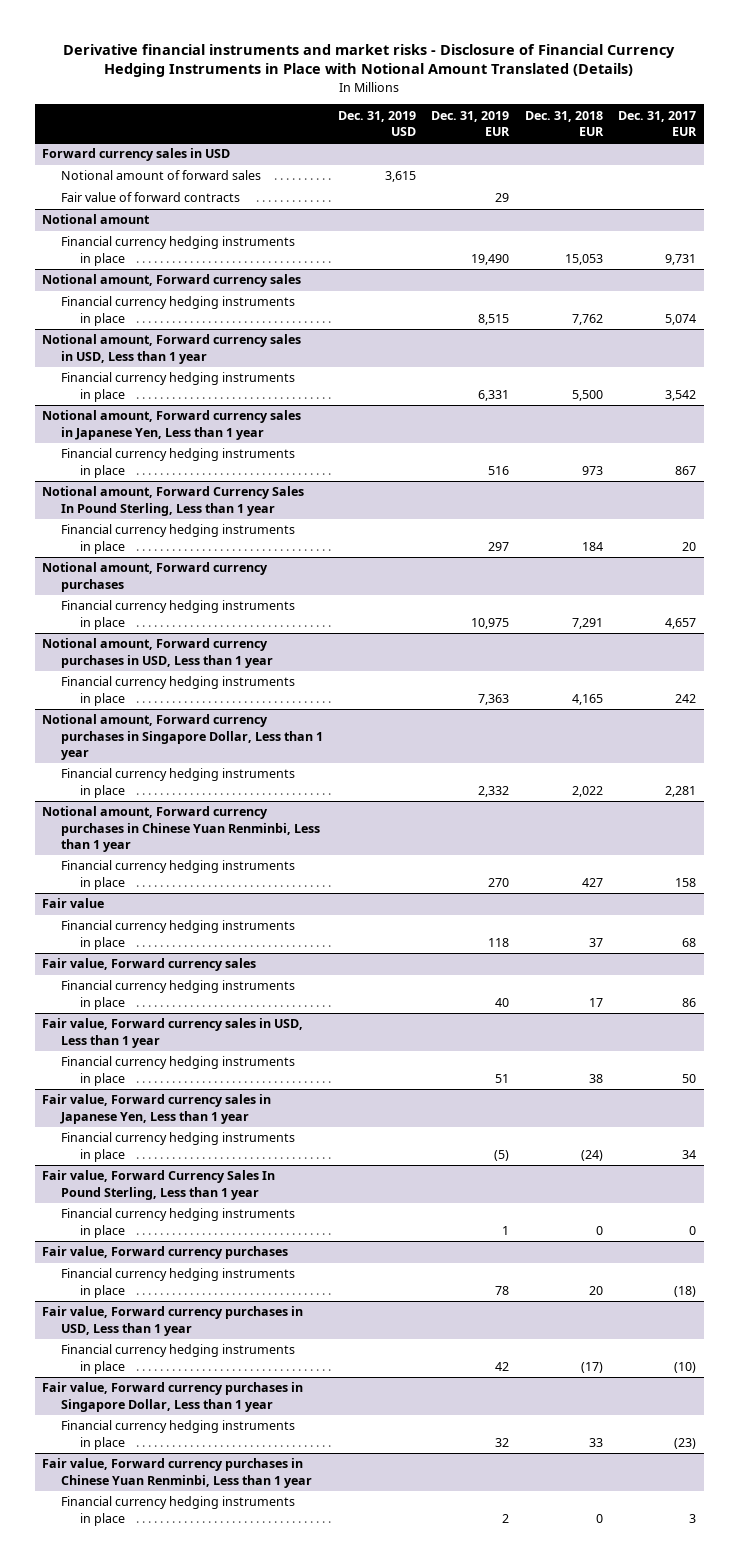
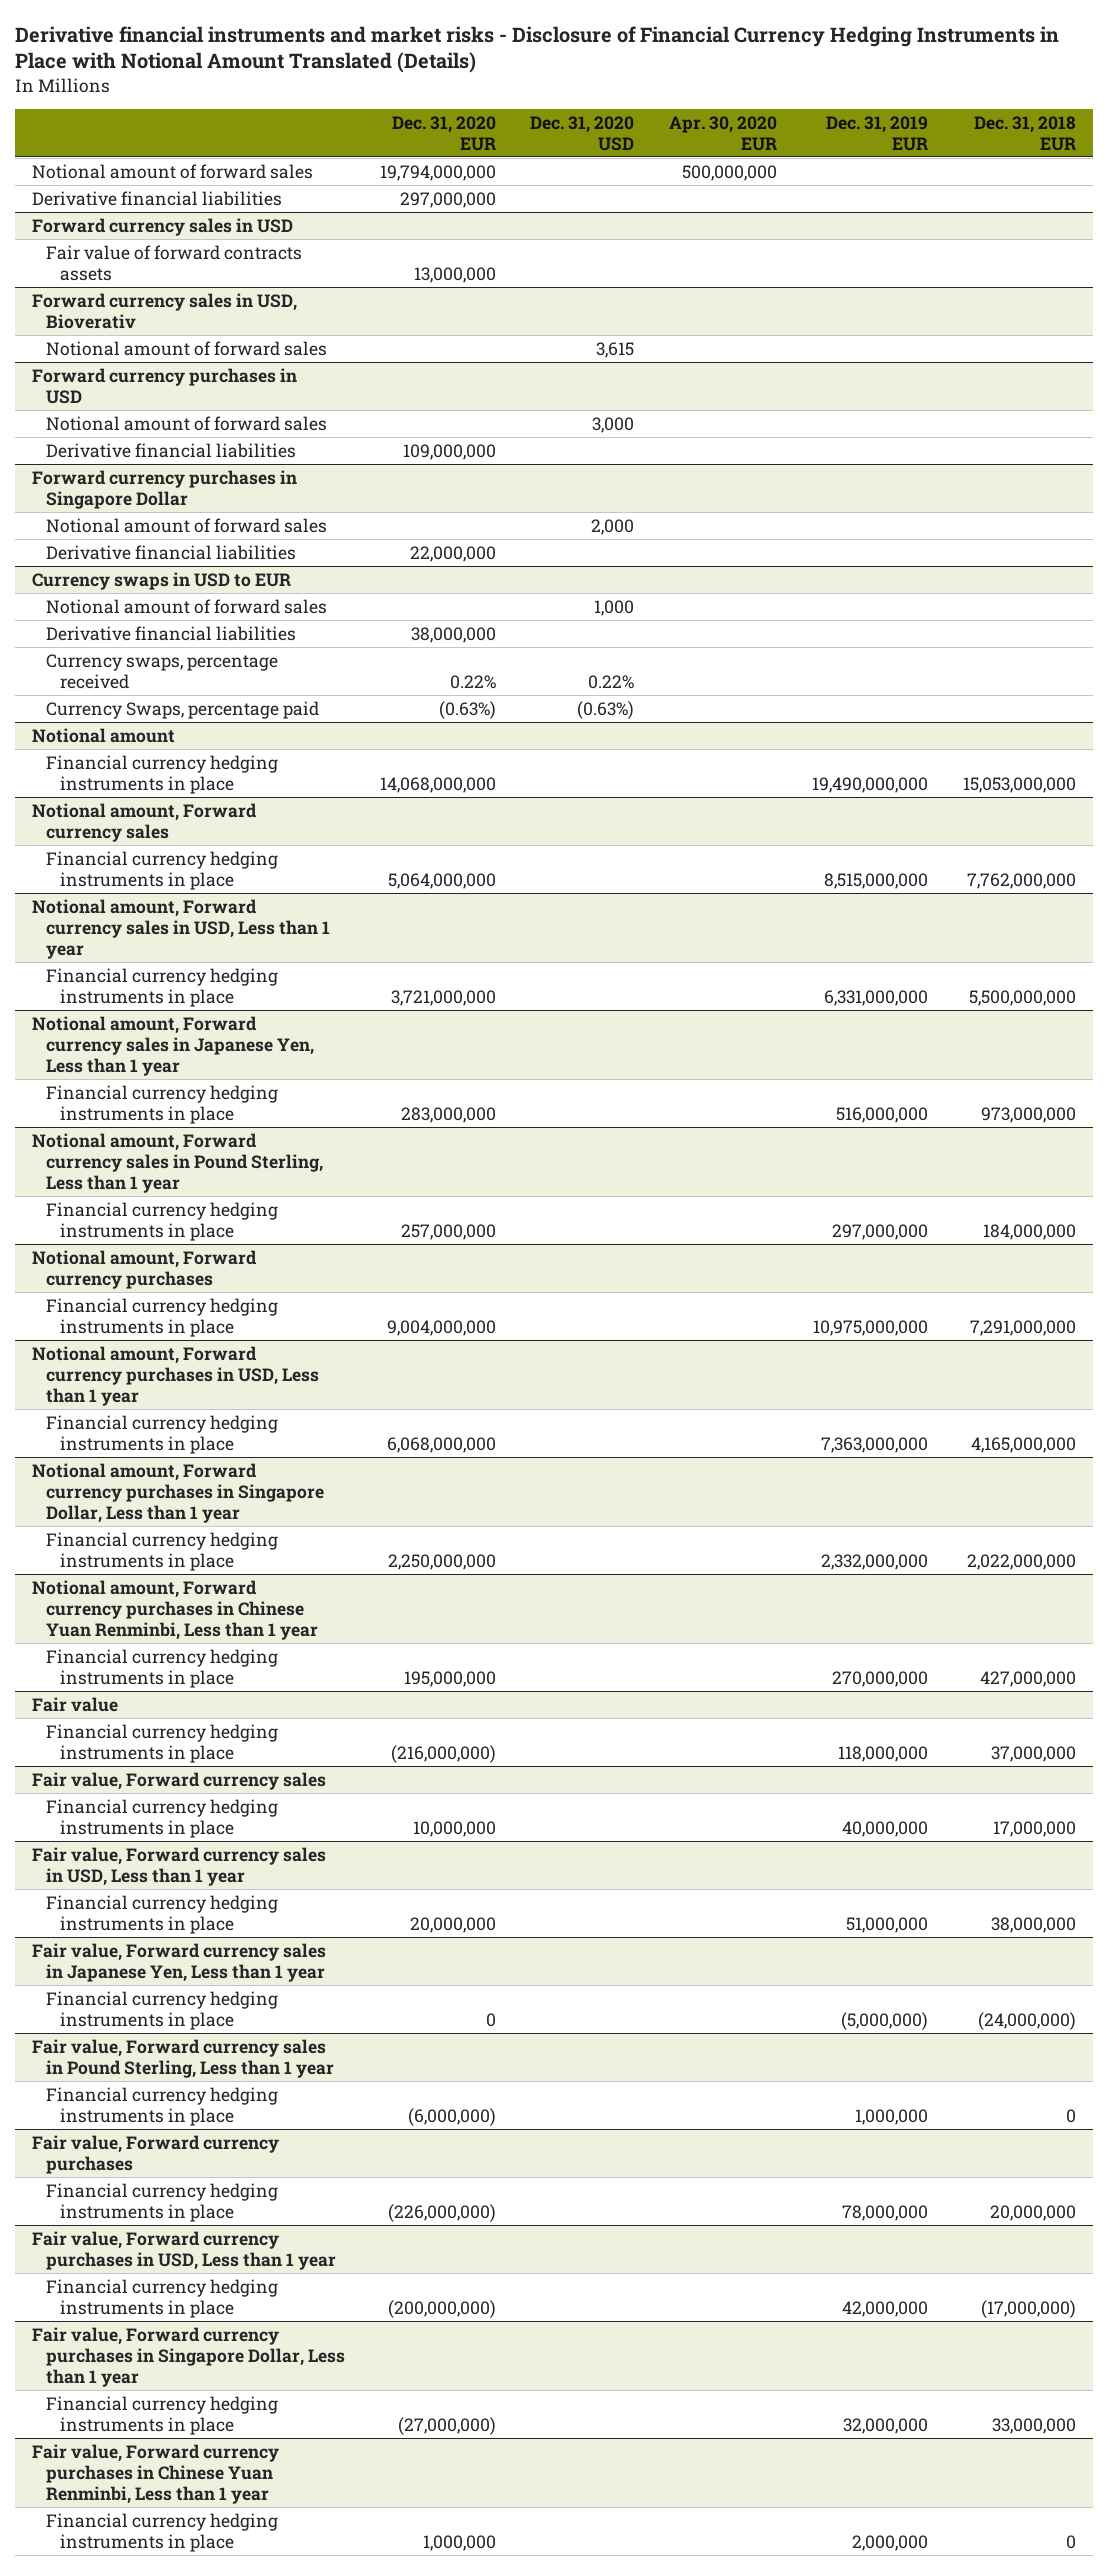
[338,110,417,137] Dec. 31, 2019 USD -> none
[617,110,697,137] Dec. 31, 2017 EUR -> none
none -> [391,115,496,151] Dec. 31, 2020 EUR
none -> [530,115,635,151] Dec. 31, 2020 USD
none -> [669,115,778,151] Apr. 30, 2020 EUR
none -> [31,163,313,179] Notional amount of forward sales
none -> [31,190,282,206] Derivative financial liabilities
none -> [46,244,303,281] Fair value of forward contracts assets
none -> [31,292,297,329] Forward currency sales in USD, Bioverativ
[61,192,241,203] Fair value of forward contracts -> none
none -> [31,367,297,404] Forward currency purchases in USD
none -> [46,415,328,431] Notional amount of forward sales
none -> [46,442,297,458] Derivative financial liabilities
none -> [31,469,297,509] Forward currency purchases in Singapore Dollar
none -> [46,517,328,533] Notional amount of forward sales
none -> [46,544,297,560] Derivative financial liabilities
none -> [31,571,291,590] Currency swaps in USD to EUR
none -> [46,598,328,614] Notional amount of forward sales
none -> [46,625,297,641] Derivative financial liabilities
none -> [46,653,279,689] Currency swaps, percentage received
none -> [46,700,320,719] Currency Swaps, percentage paid
[471,253,510,265] 19,490 -> [811,776,928,793] 19,490,000,000
[564,253,603,265] 15,053 -> [962,776,1076,793] 15,053,000,000
[478,313,510,325] 8,515 -> [823,872,928,889] 8,515,000,000
[571,313,603,325] 7,762 -> [966,872,1076,889] 7,762,000,000
[478,389,510,401] 6,331 -> [823,989,928,1006] 6,331,000,000
[571,389,603,401] 5,500 -> [968,989,1076,1006] 5,500,000,000
[488,465,510,475] 516 -> [835,1106,928,1123] 516,000,000
[581,465,603,475] 973 -> [980,1106,1076,1123] 973,000,000
[42,486,305,516] Notional amount, Forward Currency Sales In Pound Sterling, Less than 1 year -> [31,1132,324,1193] Notional amount, Forward currency sales in Pound Sterling, Less than 1 year
[488,541,510,551] 297 -> [831,1223,928,1240] 297,000,000
[581,541,603,551] 184 -> [982,1223,1076,1240] 184,000,000
[471,617,510,629] 10,975 -> [812,1319,928,1336] 10,975,000,000
[571,617,603,629] 7,291 -> [969,1319,1076,1336] 7,291,000,000
[478,693,510,705] 7,363 -> [820,1436,928,1453] 7,363,000,000
[571,693,603,705] 4,165 -> [970,1436,1076,1453] 4,165,000,000
[478,785,510,797] 2,332 -> [820,1553,928,1570] 2,332,000,000
[571,785,603,797] 2,022 -> [966,1553,1076,1570] 2,022,000,000
[488,877,510,887] 270 -> [831,1670,928,1687] 270,000,000
[581,877,603,887] 427 -> [979,1670,1076,1687] 427,000,000
[488,937,510,947] 118 -> [837,1745,928,1762] 118,000,000
[588,937,603,947] 37 -> [990,1745,1076,1762] 37,000,000
[495,997,510,1007] 40 -> [841,1820,928,1837] 40,000,000
[588,997,603,1007] 17 -> [992,1820,1076,1837] 17,000,000
[495,1073,510,1083] 51 -> [845,1916,928,1933] 51,000,000
[588,1073,603,1083] 38 -> [990,1916,1076,1933] 38,000,000
[494,1149,510,1161] (5) -> [840,2011,928,2030] (5,000,000)
[580,1149,603,1161] (24) -> [977,2011,1076,2030] (24,000,000)
[42,1170,276,1200] Fair value, Forward Currency Sales In Pound Sterling, Less than 1 year -> [31,2038,335,2078] Fair value, Forward currency sales in Pound Sterling, Less than 1 year
[502,1225,510,1235] 1 -> [854,2108,928,2125] 1,000,000
[495,1285,510,1295] 78 -> [841,2204,928,2221] 78,000,000
[588,1285,603,1295] 20 -> [989,2204,1076,2221] 20,000,000
[495,1361,510,1371] 42 -> [841,2300,928,2317] 42,000,000
[580,1361,603,1373] (17) -> [980,2299,1076,2318] (17,000,000)
[495,1437,510,1447] 32 -> [842,2417,928,2434] 32,000,000
[588,1437,603,1447] 33 -> [991,2417,1076,2434] 33,000,000
[502,1513,510,1523] 2 -> [851,2534,928,2551] 2,000,000

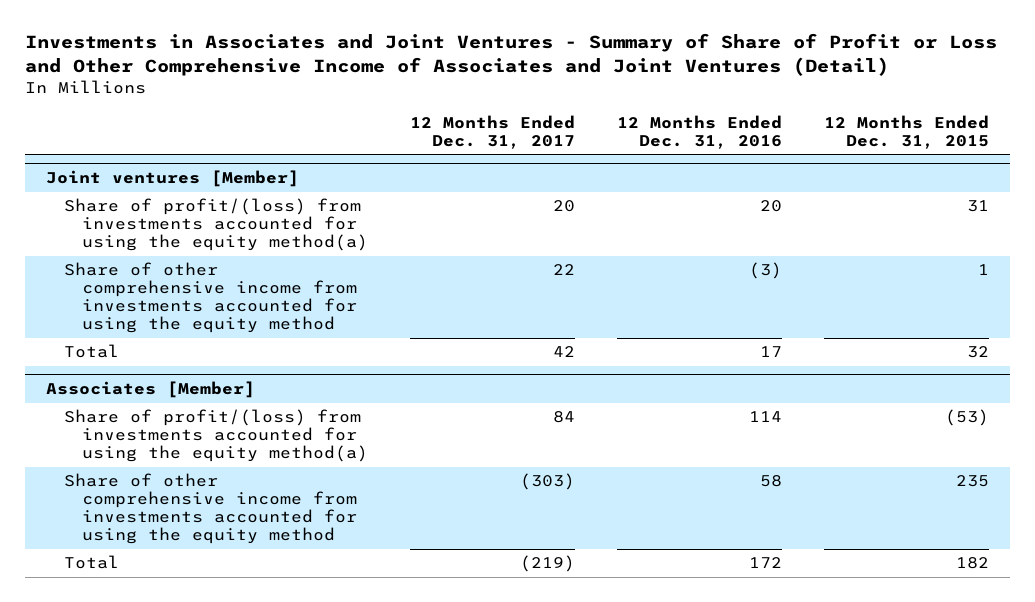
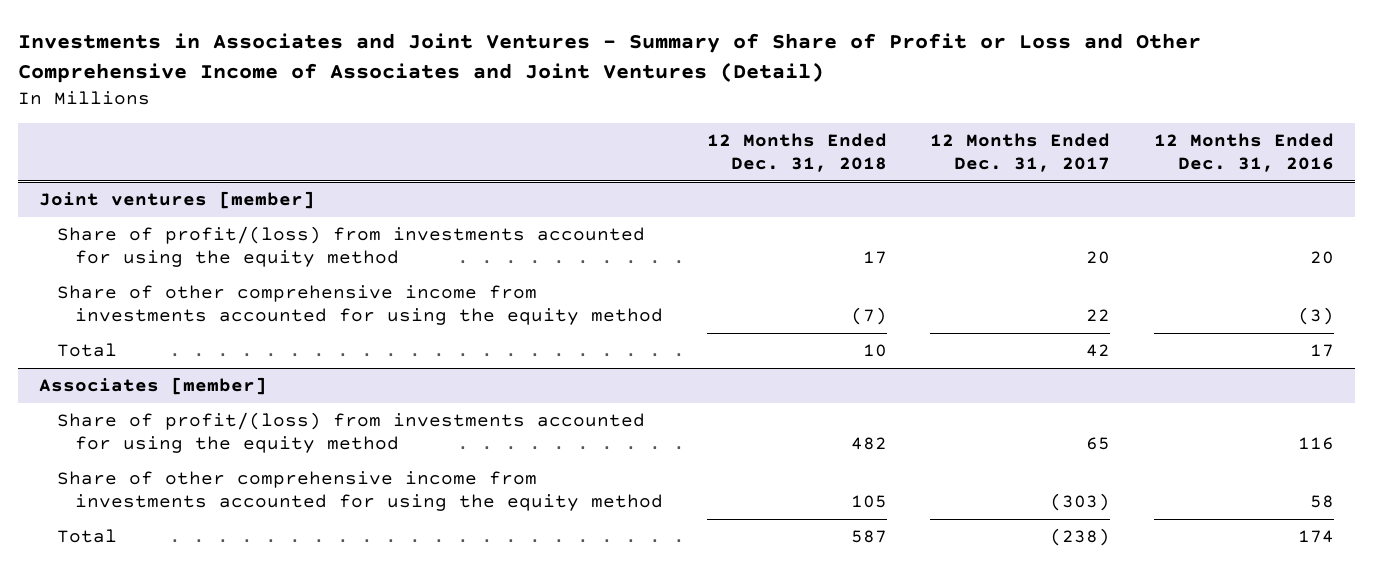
[823,114,989,149] 12 Months Ended Dec. 31, 2015 -> none
none -> [706,133,887,173] 12 Months Ended Dec. 31, 2018
[45,170,299,188] Joint ventures [Member] -> [39,191,316,210] Joint ventures [member]
[63,198,368,252] Share of profit/(loss) from investments accounted for using the equity method(a) -> [57,226,646,268] Share of profit/(loss) from investments accounted for using the equity method
[45,381,255,399] Associates [Member] -> [39,377,268,396] Associates [member]
[63,409,368,463] Share of profit/(loss) from investments accounted for using the equity method(a) -> [57,412,646,454] Share of profit/(loss) from investments accounted for using the equity method
[552,411,575,424] 84 -> [1086,437,1111,451] 65
[748,411,782,423] 114 -> [1297,437,1334,451] 116
[519,555,575,573] (219) -> [1050,528,1111,547] (238)
[748,557,782,569] 172 -> [1297,530,1334,544] 174

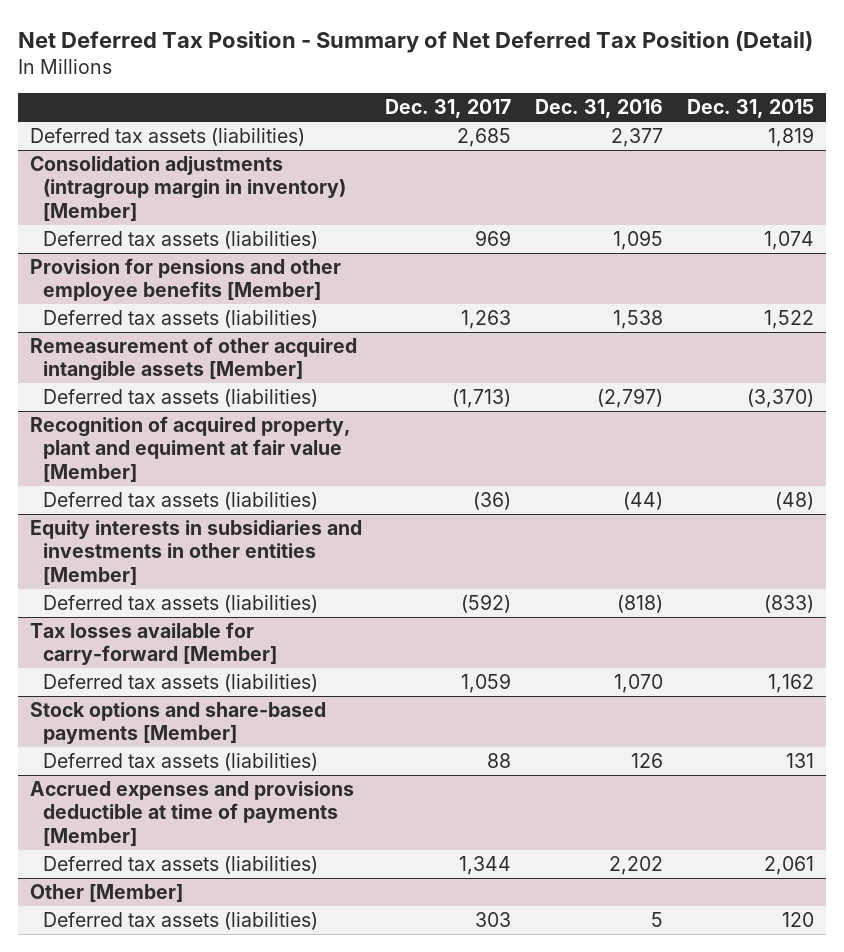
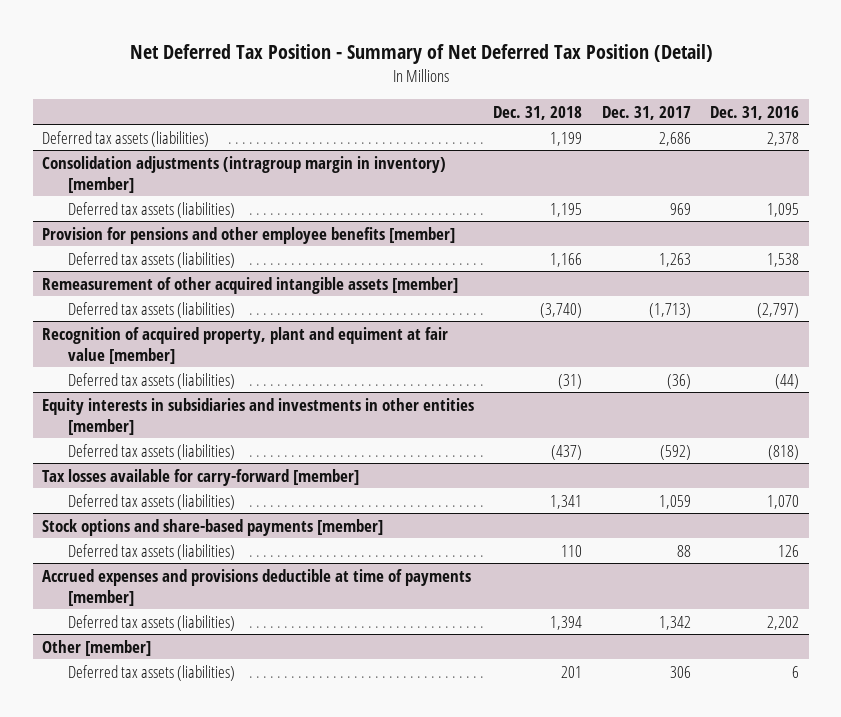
[687,99,815,119] Dec. 31, 2015 -> none
none -> [493,105,583,120] Dec. 31, 2018
[457,128,512,148] 2,685 -> [658,131,691,146] 2,686
[611,128,664,148] 2,377 -> [766,131,799,146] 2,378
[29,156,347,221] Consolidation adjustments (intragroup margin in inventory) [Member] -> [42,155,447,193] Consolidation adjustments (intragroup margin in inventory) [member]
[29,258,341,302] Provision for pensions and other employee benefits [Member] -> [42,226,456,244] Provision for pensions and other employee benefits [member]
[29,337,357,382] Remeasurement of other acquired intangible assets [Member] -> [42,276,459,294] Remeasurement of other acquired intangible assets [member]
[29,416,351,482] Recognition of acquired property, plant and equiment at fair value [Member] -> [42,326,449,364] Recognition of acquired property, plant and equiment at fair value [member]
[29,520,362,585] Equity interests in subsidiaries and investments in other entities [Member] -> [42,397,475,435] Equity interests in subsidiaries and investments in other entities [member]
[29,622,278,666] Tax losses available for carry-forward [Member] -> [42,468,360,486] Tax losses available for carry-forward [member]
[29,702,326,745] Stock options and share-based payments [Member] -> [42,518,384,536] Stock options and share-based payments [member]
[29,781,354,846] Accrued expenses and provisions deductible at time of payments [Member] -> [42,568,472,606] Accrued expenses and provisions deductible at time of payments [member]
[459,856,512,876] 1,344 -> [658,615,691,630] 1,342
[29,884,183,903] Other [Member] -> [42,639,152,656] Other [member]
[475,912,512,928] 303 -> [669,665,691,678] 306
[651,912,664,928] 5 -> [791,665,799,678] 6

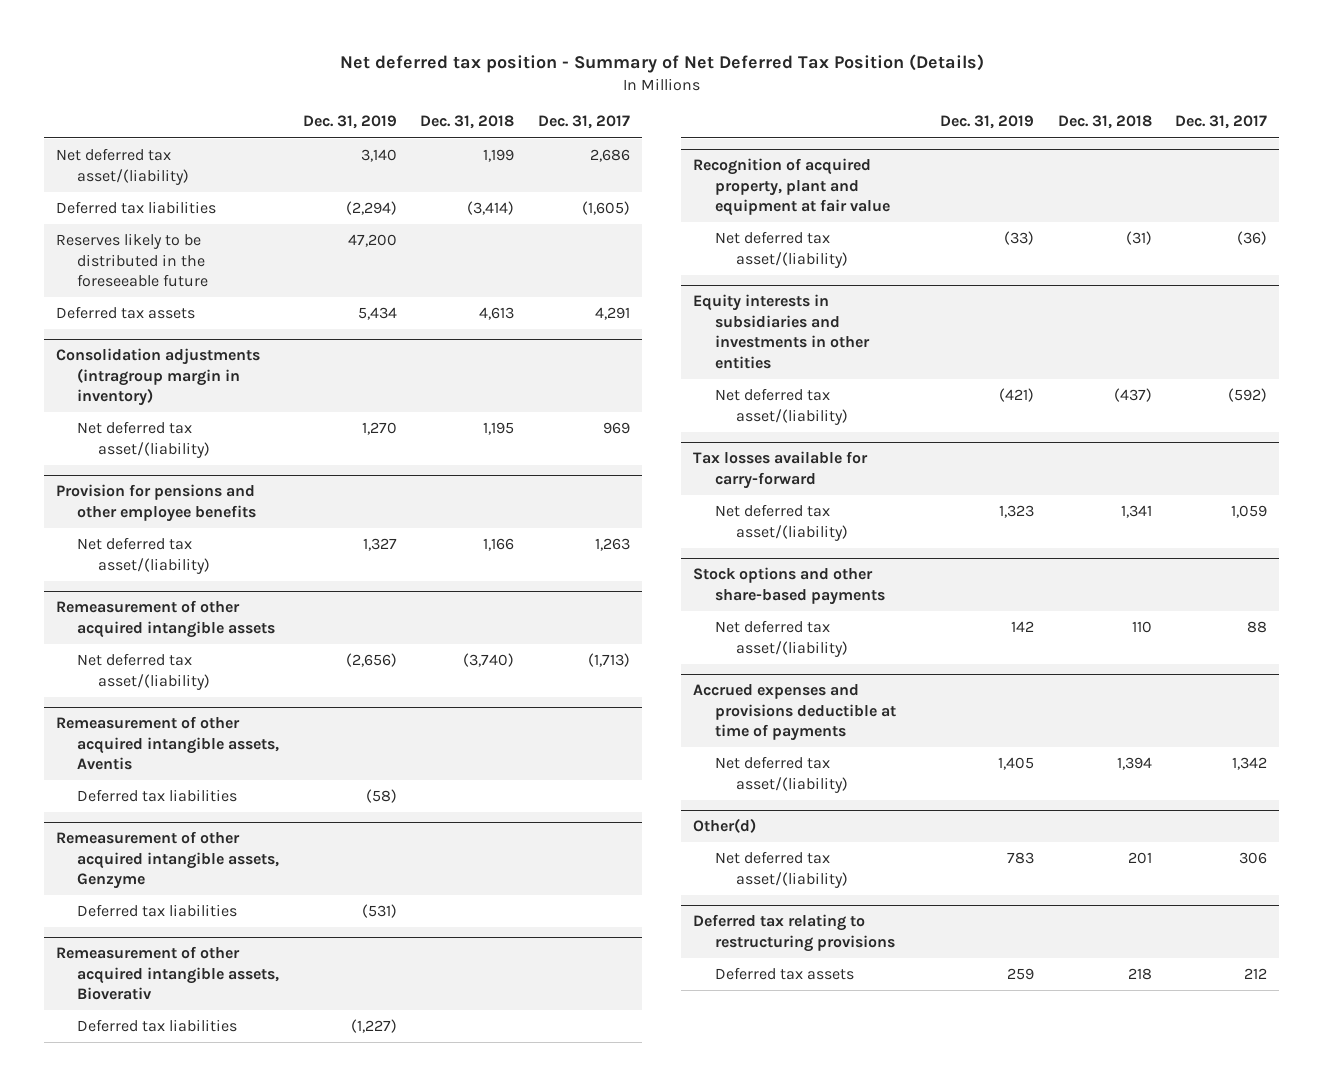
[129,43,713,64] Net Deferred Tax Position - Summary of Net Deferred Tax Position (Detail) -> [339,54,984,74] Net deferred tax position - Summary of Net Deferred Tax Position (Details)
[709,105,799,120] Dec. 31, 2016 -> none
none -> [302,115,397,130] Dec. 31, 2019
[42,130,210,147] Deferred tax assets (liabilities) -> [55,148,190,185] Net deferred tax asset/(liability)
none -> [55,201,216,215] Deferred tax liabilities
none -> [55,233,209,288] Reserves likely to be distributed in the foreseeable future
none -> [55,306,195,320] Deferred tax assets
[42,155,447,193] Consolidation adjustments (intragroup margin in inventory) [member] -> [55,348,260,407] Consolidation adjustments (intragroup margin in inventory)
[68,201,236,218] Deferred tax assets (liabilities) -> [77,421,211,458] Net deferred tax asset/(liability)
[42,226,456,244] Provision for pensions and other employee benefits [member] -> [55,484,257,522] Provision for pensions and other employee benefits
[68,251,236,268] Deferred tax assets (liabilities) -> [77,537,211,574] Net deferred tax asset/(liability)
[42,276,459,294] Remeasurement of other acquired intangible assets [member] -> [55,600,276,638] Remeasurement of other acquired intangible assets
[68,301,236,318] Deferred tax assets (liabilities) -> [77,653,211,690] Net deferred tax asset/(liability)
none -> [55,716,280,771] Remeasurement of other acquired intangible assets, Aventis
none -> [77,789,238,803] Deferred tax liabilities
none -> [55,831,280,890] Remeasurement of other acquired intangible assets, Genzyme
none -> [77,904,238,918] Deferred tax liabilities
none -> [55,946,280,1001] Remeasurement of other acquired intangible assets, Bioverativ
none -> [77,1019,238,1033] Deferred tax liabilities
[42,326,449,364] Recognition of acquired property, plant and equiment at fair value [member] -> [693,158,890,217] Recognition of acquired property, plant and equipment at fair value
[68,372,236,389] Deferred tax assets (liabilities) -> [714,231,848,268] Net deferred tax asset/(liability)
[42,397,475,435] Equity interests in subsidiaries and investments in other entities [member] -> [693,294,870,369] Equity interests in subsidiaries and investments in other entities
[68,443,236,460] Deferred tax assets (liabilities) -> [714,388,848,425] Net deferred tax asset/(liability)
[42,468,360,486] Tax losses available for carry-forward [member] -> [693,451,869,489] Tax losses available for carry-forward
[68,493,236,510] Deferred tax assets (liabilities) -> [714,504,848,541] Net deferred tax asset/(liability)
[42,518,384,536] Stock options and share-based payments [member] -> [693,567,885,605] Stock options and other share-based payments
[68,543,236,560] Deferred tax assets (liabilities) -> [714,620,848,657] Net deferred tax asset/(liability)
[42,568,472,606] Accrued expenses and provisions deductible at time of payments [member] -> [693,684,896,742] Accrued expenses and provisions deductible at time of payments
[68,614,236,631] Deferred tax assets (liabilities) -> [714,756,848,793] Net deferred tax asset/(liability)
[42,639,152,656] Other [member] -> [693,818,757,834] Other(d)
[68,664,236,681] Deferred tax assets (liabilities) -> [714,851,848,888] Net deferred tax asset/(liability)
none -> [693,914,895,952] Deferred tax relating to restructuring provisions
none -> [714,967,854,981] Deferred tax assets

